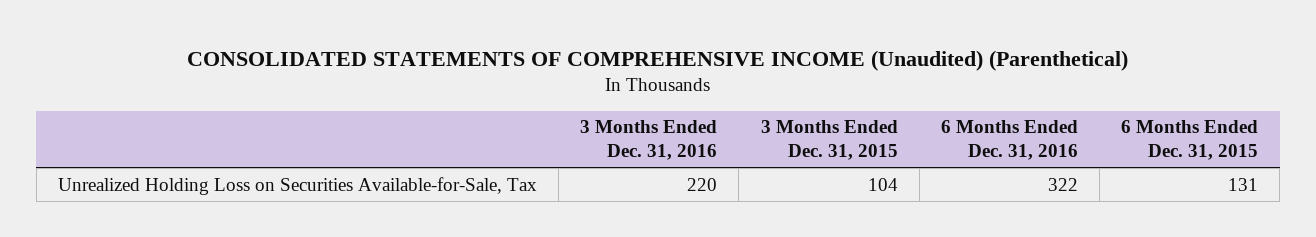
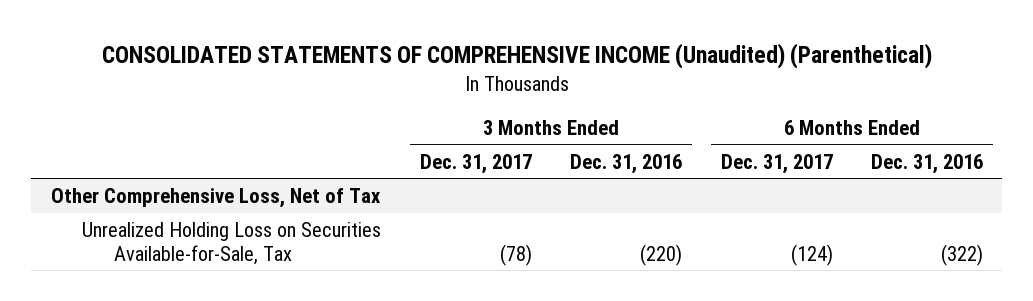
[760,120,898,160] 3 Months Ended Dec. 31, 2015 -> none
[1121,120,1259,160] 6 Months Ended Dec. 31, 2015 -> none
none -> [419,153,532,174] Dec. 31, 2017
none -> [720,153,833,174] Dec. 31, 2017
none -> [50,188,381,209] Other Comprehensive Loss, Net of Tax
[687,177,718,191] 220 -> [640,243,683,266] (220)
[1047,177,1078,191] 322 -> [940,243,983,266] (322)

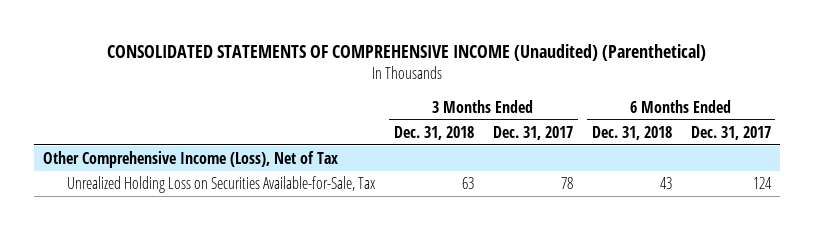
[570,153,683,174] Dec. 31, 2016 -> none
[870,153,983,174] Dec. 31, 2016 -> none
none -> [394,125,475,140] Dec. 31, 2018
none -> [591,125,672,140] Dec. 31, 2018
[50,188,381,209] Other Comprehensive Loss, Net of Tax -> [43,151,339,169] Other Comprehensive Income (Loss), Net of Tax
[499,243,532,266] (78) -> [560,177,573,190] 78
[790,243,833,266] (124) -> [752,177,772,190] 124

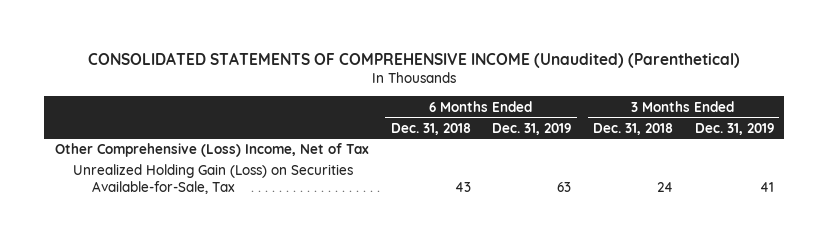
[492,125,573,140] Dec. 31, 2017 -> none
[690,125,771,140] Dec. 31, 2017 -> none
none -> [492,122,572,135] Dec. 31, 2019
none -> [694,122,774,135] Dec. 31, 2019
[43,151,339,169] Other Comprehensive Income (Loss), Net of Tax -> [54,143,369,158] Other Comprehensive (Loss) Income, Net of Tax
[67,176,377,194] Unrealized Holding Loss on Securities Available-for-Sale, Tax -> [73,164,354,195] Unrealized Holding Gain (Loss) on Securities Available-for-Sale, Tax
[462,177,475,190] 63 -> [656,182,673,193] 24

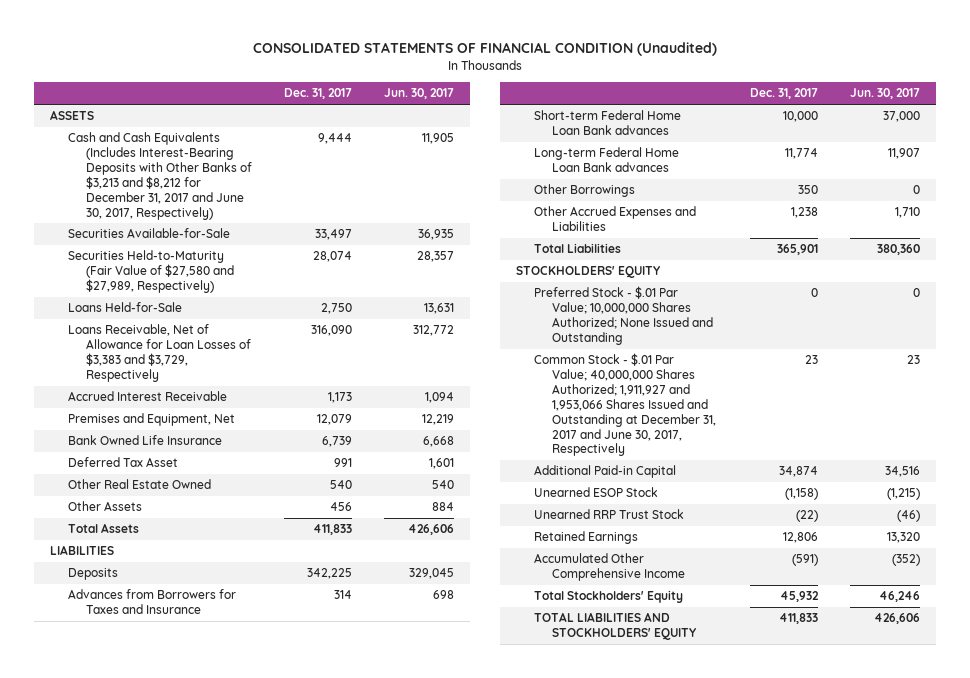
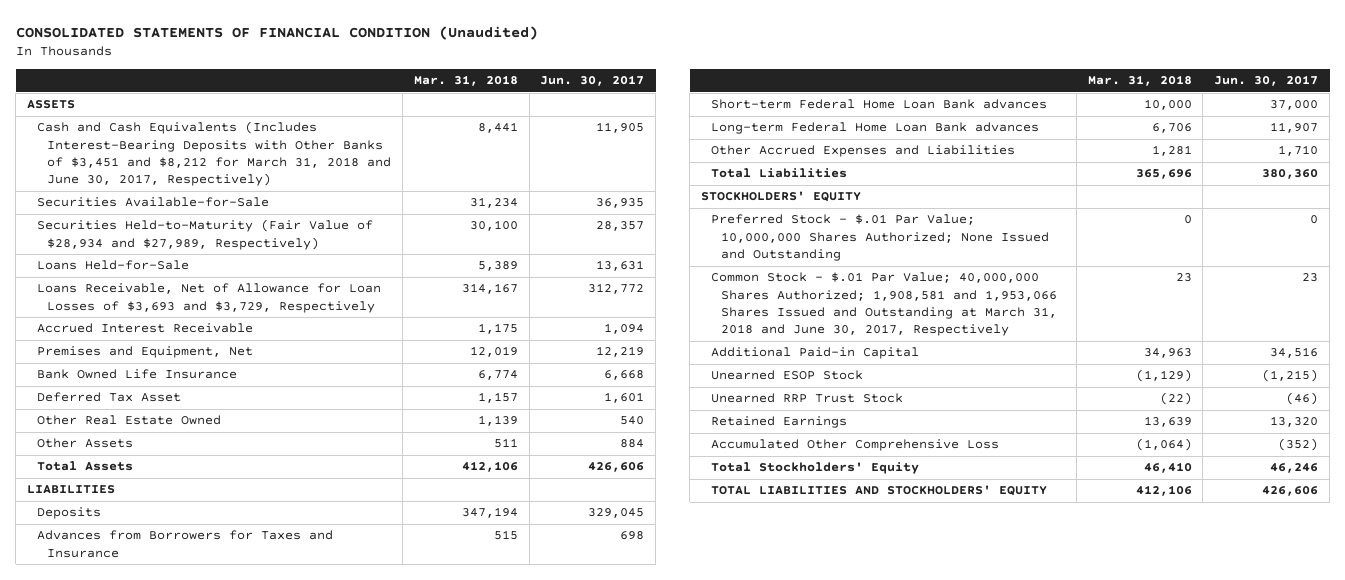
[283,88,352,100] Dec. 31, 2017 -> none
none -> [413,75,518,87] Mar. 31, 2018
[68,132,253,220] Cash and Cash Equivalents (Includes Interest-Bearing Deposits with Other Banks of $3,213 and $8,212 for December 31, 2017 and June 30, 2017, Respectively) -> [37,121,392,187] Cash and Cash Equivalents (Includes Interest-Bearing Deposits with Other Banks of $3,451 and $8,212 for March 31, 2018 and June 30, 2017, Respectively)
[68,250,235,294] Securities Held-to-Maturity (Fair Value of $27,580 and $27,989, Respectively) -> [37,219,374,250] Securities Held-to-Maturity (Fair Value of $28,934 and $27,989, Respectively)
[68,324,252,382] Loans Receivable, Net of Allowance for Loan Losses of $3,383 and $3,729, Respectively -> [37,283,382,313] Loans Receivable, Net of Allowance for Loan Losses of $3,693 and $3,729, Respectively
[534,184,636,198] Other Borrowings -> none
[534,353,717,457] Common Stock - $.01 Par Value; 40,000,000 Shares Authorized; 1,911,927 and 1,953,066 Shares Issued and Outstanding at December 31, 2017 and June 30, 2017, Respectively -> [711,272,1058,337] Common Stock - $.01 Par Value; 40,000,000 Shares Authorized; 1,908,581 and 1,953,066 Shares Issued and Outstanding at March 31, 2018 and June 30, 2017, Respectively
[534,553,686,582] Accumulated Other Comprehensive Income -> [711,439,1000,452] Accumulated Other Comprehensive Loss

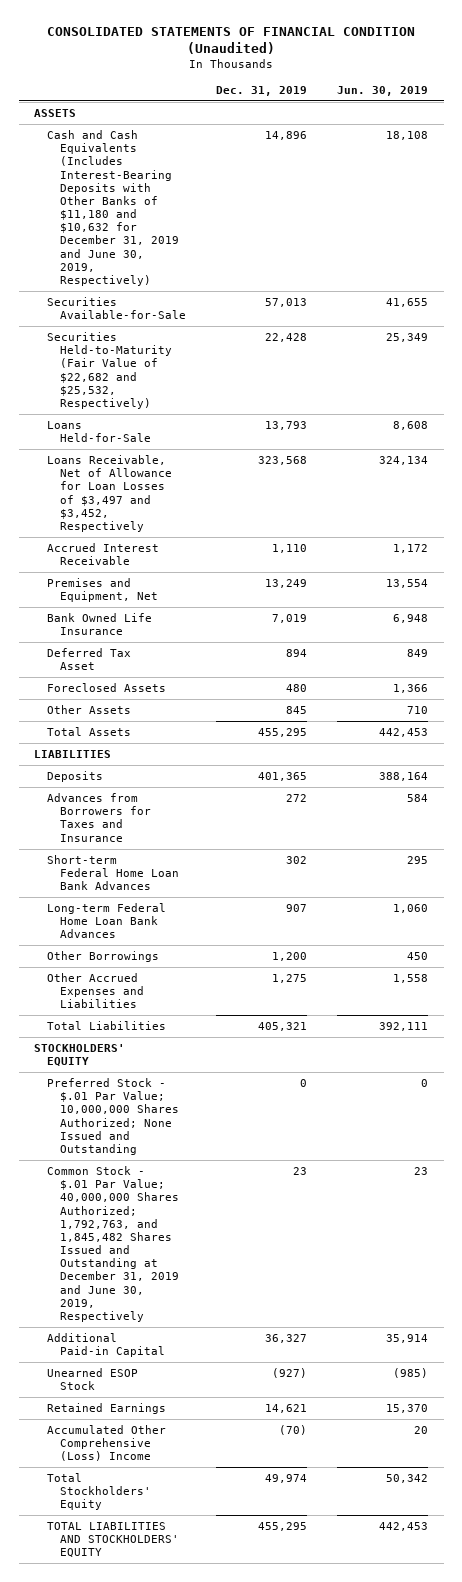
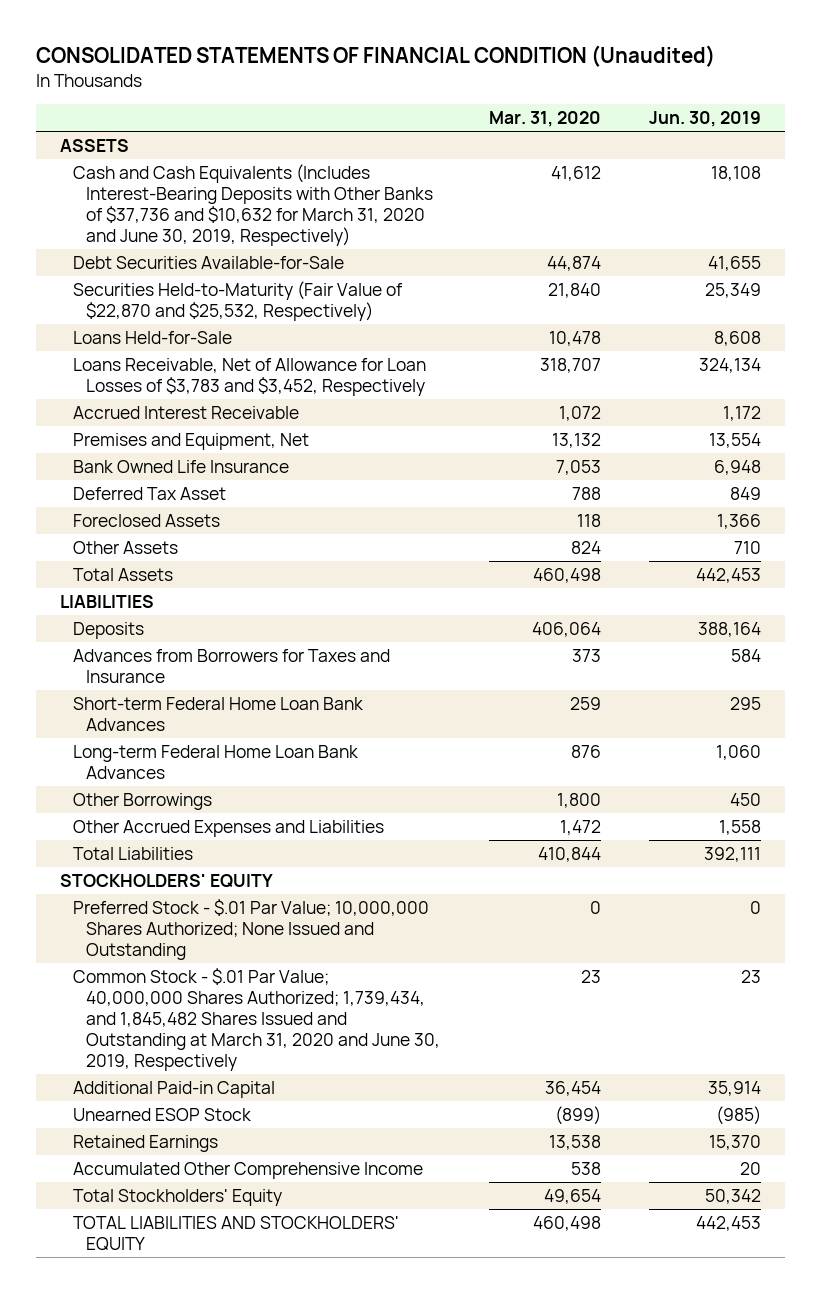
[216,85,308,96] Dec. 31, 2019 -> none
none -> [488,111,601,128] Mar. 31, 2020
[46,129,179,287] Cash and Cash Equivalents (Includes Interest-Bearing Deposits with Other Banks of $11,180 and $10,632 for December 31, 2019 and June 30, 2019, Respectively) -> [72,163,434,247] Cash and Cash Equivalents (Includes Interest-Bearing Deposits with Other Banks of $37,736 and $10,632 for March 31, 2020 and June 30, 2019, Respectively)
[46,296,186,320] Securities Available-for-Sale -> [72,255,344,269] Debt Securities Available-for-Sale
[46,331,172,409] Securities Held-to-Maturity (Fair Value of $22,682 and $25,532, Respectively) -> [72,280,403,321] Securities Held-to-Maturity (Fair Value of $22,870 and $25,532, Respectively)
[46,454,172,532] Loans Receivable, Net of Allowance for Loan Losses of $3,497 and $3,452, Respectively -> [72,357,426,396] Loans Receivable, Net of Allowance for Loan Losses of $3,783 and $3,452, Respectively
[46,1165,179,1323] Common Stock - $.01 Par Value; 40,000,000 Shares Authorized; 1,792,763, and 1,845,482 Shares Issued and Outstanding at December 31, 2019 and June 30, 2019, Respectively -> [72,967,441,1072] Common Stock - $.01 Par Value; 40,000,000 Shares Authorized; 1,739,434, and 1,845,482 Shares Issued and Outstanding at March 31, 2020 and June 30, 2019, Respectively
[46,1424,166,1462] Accumulated Other Comprehensive (Loss) Income -> [72,1161,423,1179] Accumulated Other Comprehensive Income

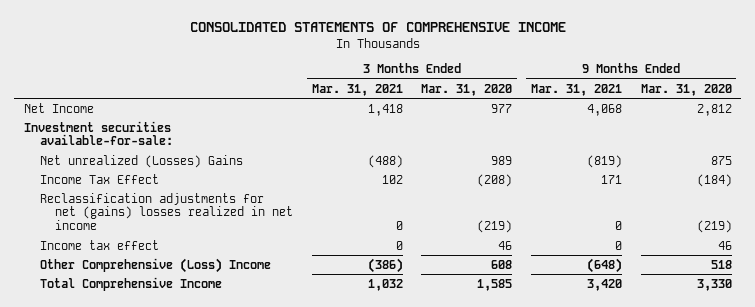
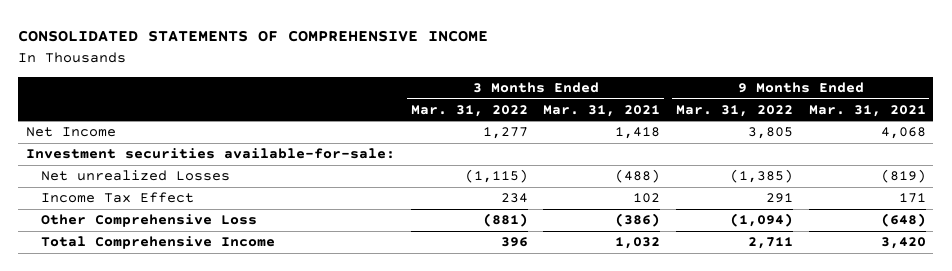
[421,83,513,96] Mar. 31, 2020 -> none
[640,83,732,96] Mar. 31, 2020 -> none
none -> [410,104,528,117] Mar. 31, 2022
none -> [675,104,793,117] Mar. 31, 2022
[39,154,243,168] Net unrealized (Losses) Gains -> [41,170,231,182] Net unrealized Losses
[39,192,294,231] Reclassification adjustments for net (gains) losses realized in net income -> none
[39,239,159,250] Income tax effect -> none
[39,257,271,273] Other Comprehensive (Loss) Income -> [41,214,258,228] Other Comprehensive Loss

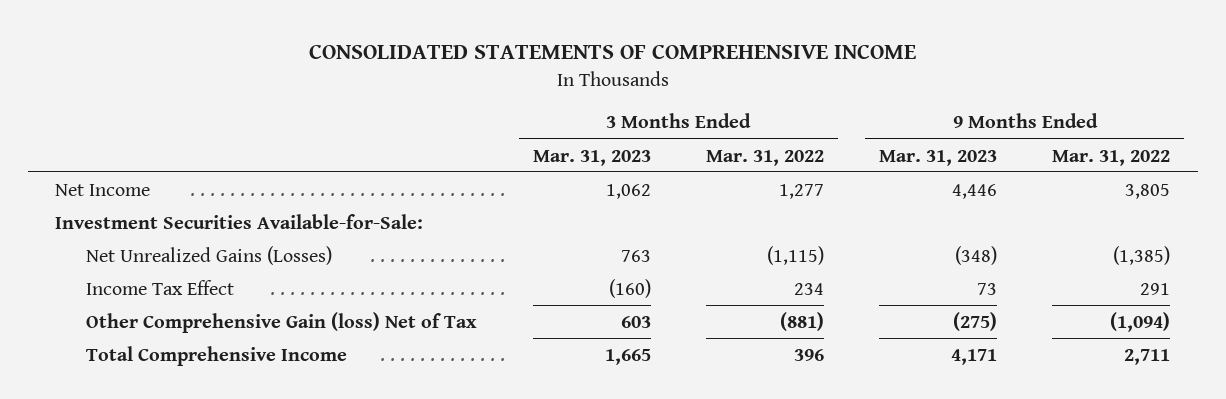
[543,104,661,117] Mar. 31, 2021 -> none
[808,104,926,117] Mar. 31, 2021 -> none
none -> [532,149,651,166] Mar. 31, 2023
none -> [879,149,998,166] Mar. 31, 2023
[26,148,396,160] Investment securities available-for-sale: -> [55,213,424,229] Investment Securities Available-for-Sale:
[41,170,231,182] Net unrealized Losses -> [86,245,333,265] Net Unrealized Gains (Losses)
[41,214,258,228] Other Comprehensive Loss -> [86,311,478,333] Other Comprehensive Gain (loss) Net of Tax

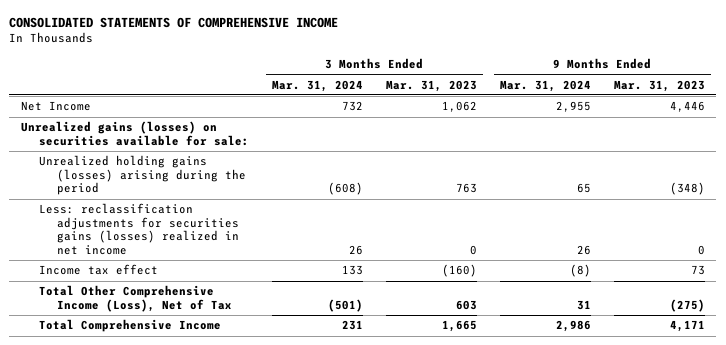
[705,149,824,166] Mar. 31, 2022 -> none
[1052,149,1171,166] Mar. 31, 2022 -> none
none -> [271,79,363,92] Mar. 31, 2024
none -> [499,79,591,92] Mar. 31, 2024
[55,213,424,229] Investment Securities Available-for-Sale: -> [20,121,249,146] Unrealized gains (losses) on securities available for sale:
[86,245,333,265] Net Unrealized Gains (Losses) -> [38,155,247,196] Unrealized holding gains (losses) arising during the period
none -> [38,203,240,255] Less: reclassification adjustments for securities gains (losses) realized in net income
[86,279,235,295] Income Tax Effect -> [38,264,158,276] Income tax effect
[86,311,478,333] Other Comprehensive Gain (loss) Net of Tax -> [38,285,233,312] Total Other Comprehensive Income (Loss), Net of Tax

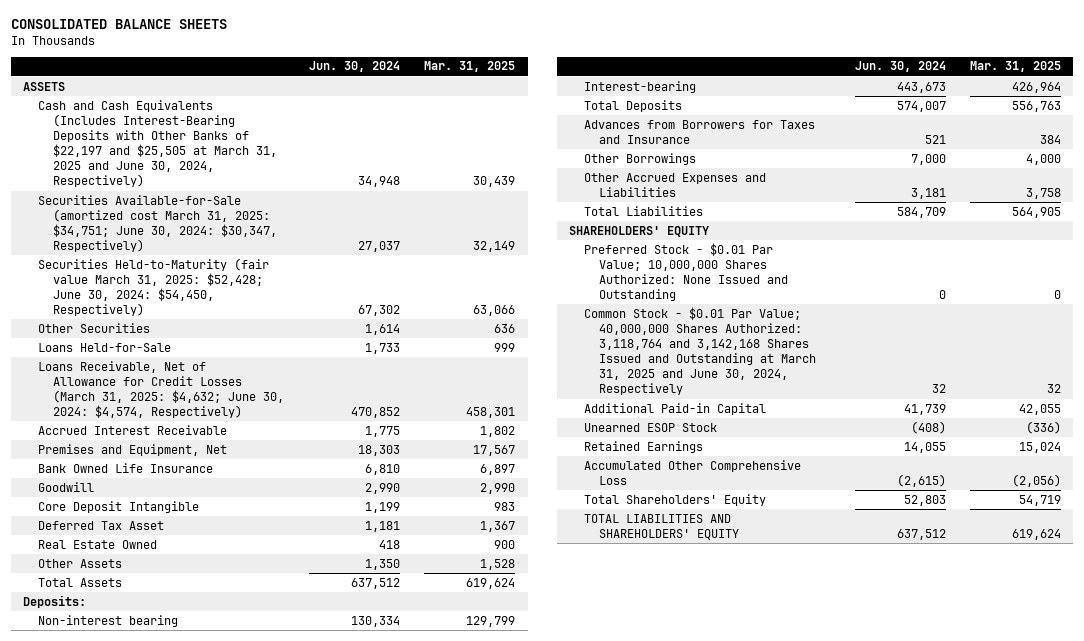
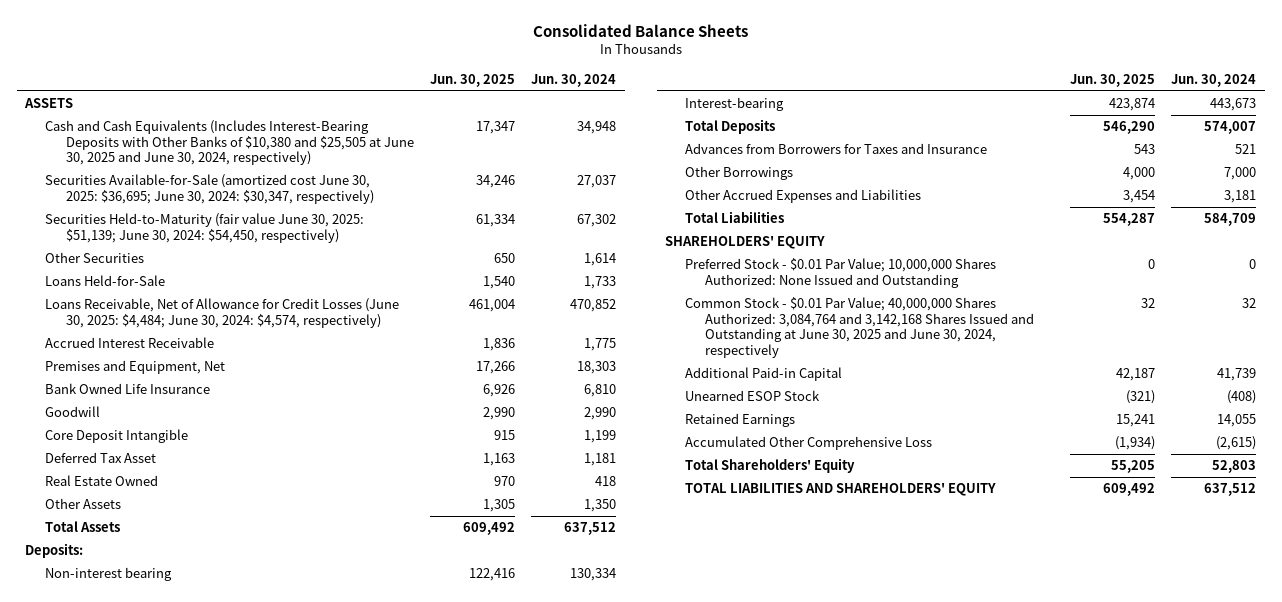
[11,19,228,30] CONSOLIDATED BALANCE SHEETS -> [532,24,748,38] Consolidated Balance Sheets
[424,61,516,73] Mar. 31, 2025 -> none
none -> [430,73,516,87] Jun. 30, 2025
[38,99,278,188] Cash and Cash Equivalents (Includes Interest-Bearing Deposits with Other Banks of $22,197 and $25,505 at March 31, 2025 and June 30, 2024, Respectively) -> [45,120,414,166] Cash and Cash Equivalents (Includes Interest-Bearing Deposits with Other Banks of $10,380 and $25,505 at June 30, 2025 and June 30, 2024, respectively)
[38,194,278,253] Securities Available-for-Sale (amortized cost March 31, 2025: $34,751; June 30, 2024: $30,347, Respectively) -> [45,174,374,204] Securities Available-for-Sale (amortized cost June 30, 2025: $36,695; June 30, 2024: $30,347, respectively)
[38,257,270,317] Securities Held-to-Maturity (fair value March 31, 2025: $52,428; June 30, 2024: $54,450, Respectively) -> [45,213,365,243] Securities Held-to-Maturity (fair value June 30, 2025: $51,139; June 30, 2024: $54,450, respectively)
[38,360,285,419] Loans Receivable, Net of Allowance for Credit Losses (March 31, 2025: $4,632; June 30, 2024: $4,574, Respectively) -> [45,298,400,328] Loans Receivable, Net of Allowance for Credit Losses (June 30, 2025: $4,484; June 30, 2024: $4,574, respectively)
[584,306,817,396] Common Stock - $0.01 Par Value; 40,000,000 Shares Authorized: 3,118,764 and 3,142,168 Shares Issued and Outstanding at March 31, 2025 and June 30, 2024, Respectively -> [685,297,1035,358] Common Stock - $0.01 Par Value; 40,000,000 Shares Authorized: 3,084,764 and 3,142,168 Shares Issued and Outstanding at June 30, 2025 and June 30, 2024, respectively

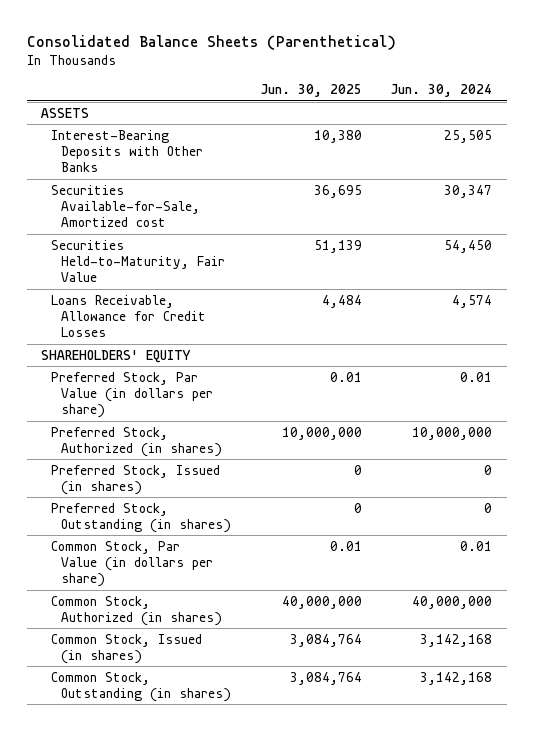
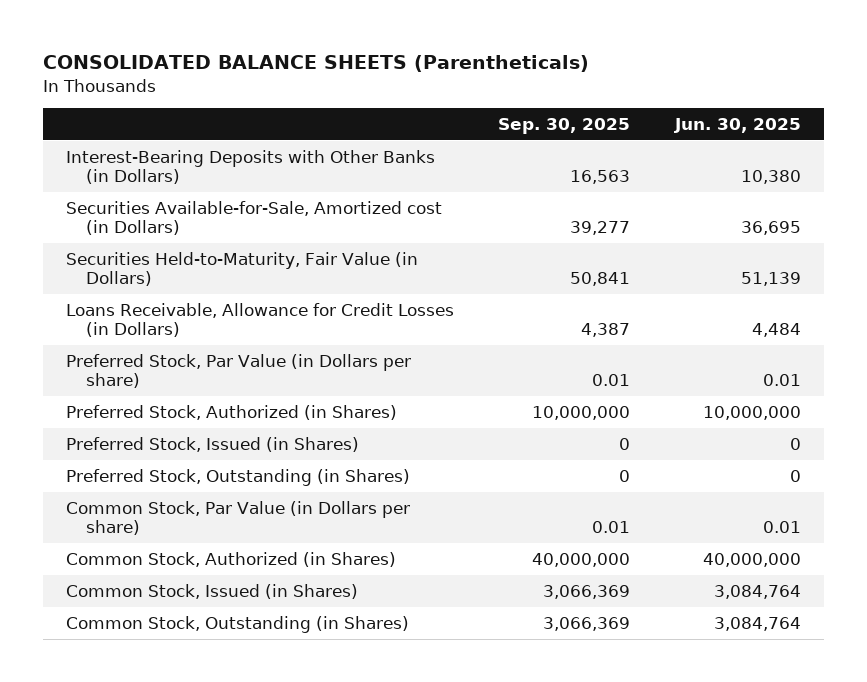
[26,35,396,51] Consolidated Balance Sheets (Parenthetical) -> [43,55,590,73] CONSOLIDATED BALANCE SHEETS (Parentheticals)
[391,84,493,98] Jun. 30, 2024 -> none
none -> [498,118,631,135] Sep. 30, 2025
[41,107,90,118] ASSETS -> none
[41,349,192,363] SHAREHOLDERS' EQUITY -> none
[51,129,203,173] Interest-Bearing Deposits with Other Banks -> [65,149,435,184] Interest-Bearing Deposits with Other Banks (in Dollars)
[51,184,200,228] Securities Available-for-Sale, Amortized cost -> [65,200,442,235] Securities Available-for-Sale, Amortized cost (in Dollars)
[51,239,225,283] Securities Held-to-Maturity, Fair Value -> [65,251,418,286] Securities Held-to-Maturity, Fair Value (in Dollars)
[51,294,206,338] Loans Receivable, Allowance for Credit Losses -> [65,302,454,337] Loans Receivable, Allowance for Credit Losses (in Dollars)
[51,371,213,419] Preferred Stock, Par Value (in dollars per share) -> [65,353,411,388] Preferred Stock, Par Value (in Dollars per share)
[51,426,222,457] Preferred Stock, Authorized (in shares) -> [65,404,397,420] Preferred Stock, Authorized (in Shares)
[51,464,221,495] Preferred Stock, Issued (in shares) -> [65,436,359,452] Preferred Stock, Issued (in Shares)
[51,502,231,533] Preferred Stock, Outstanding (in shares) -> [65,468,410,486] Preferred Stock, Outstanding (in Shares)
[51,540,213,588] Common Stock, Par Value (in dollars per share) -> [65,500,410,535] Common Stock, Par Value (in Dollars per share)
[51,595,222,626] Common Stock, Authorized (in shares) -> [65,551,396,567] Common Stock, Authorized (in Shares)
[51,633,203,664] Common Stock, Issued (in shares) -> [65,583,358,599] Common Stock, Issued (in Shares)
[51,671,231,702] Common Stock, Outstanding (in shares) -> [65,615,409,633] Common Stock, Outstanding (in Shares)

